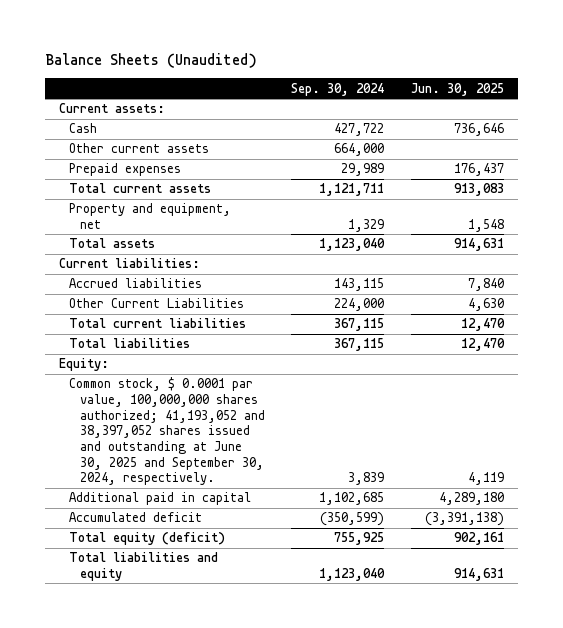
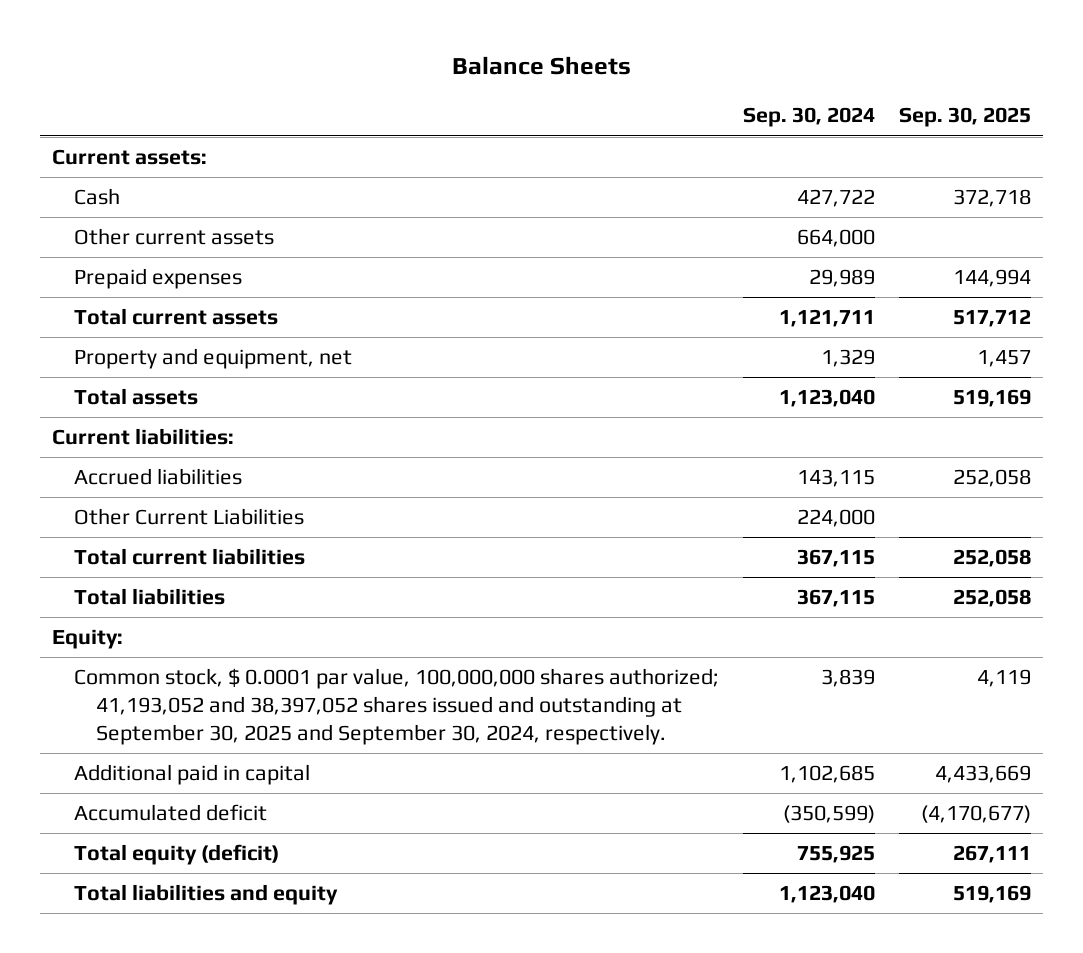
[45,53,258,69] Balance Sheets (Unaudited) -> [451,55,631,75] Balance Sheets
[411,82,505,96] Jun. 30, 2025 -> none
none -> [898,107,1031,128] Sep. 30, 2025
[69,377,265,486] Common stock, $ 0.0001 par value, 100,000,000 shares authorized; 41,193,052 and 38,397,052 shares issued and outstanding at June 30, 2025 and September 30, 2024, respectively. -> [74,668,720,745] Common stock, $ 0.0001 par value, 100,000,000 shares authorized; 41,193,052 and 38,397,052 shares issued and outstanding at September 30, 2025 and September 30, 2024, respectively.

